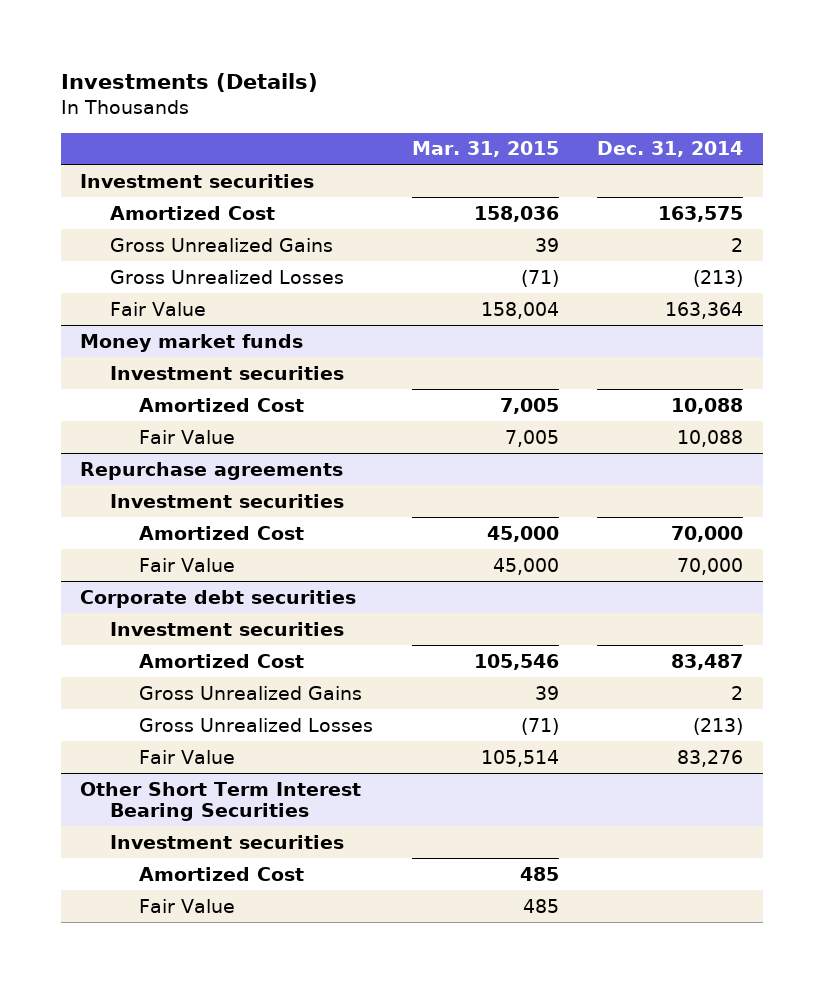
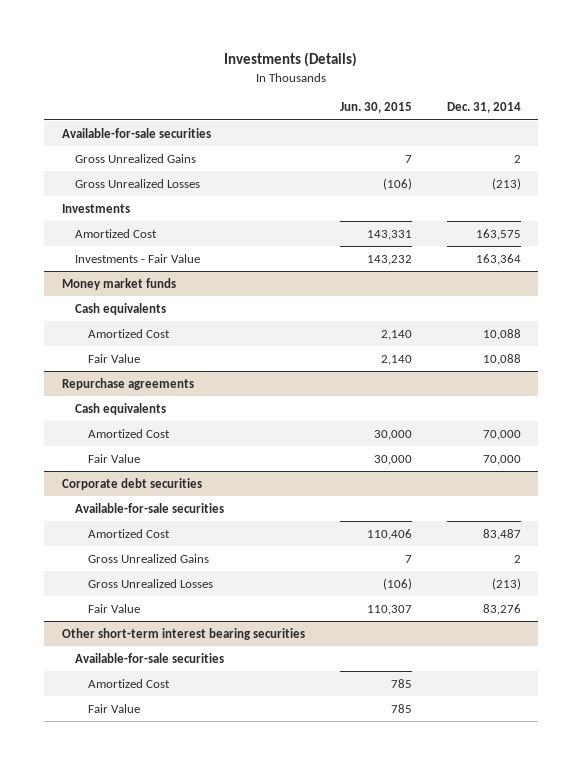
[411,141,559,158] Mar. 31, 2015 -> none
none -> [339,102,412,114] Jun. 30, 2015
[80,173,315,188] Investment securities -> [61,127,211,138] Available-for-sale securities
none -> [61,203,130,213] Investments
[109,205,275,220] Amortized Cost -> [75,228,158,238] Amortized Cost
[109,301,206,316] Fair Value -> [75,253,201,263] Investments - Fair Value
[109,365,344,380] Investment securities -> none
none -> [75,302,167,315] Cash equivalents
[109,493,344,508] Investment securities -> none
none -> [75,402,167,415] Cash equivalents
[109,621,344,636] Investment securities -> [75,502,225,513] Available-for-sale securities
[80,781,362,821] Other Short Term Interest Bearing Securities -> [61,627,305,640] Other short-term interest bearing securities
[109,834,344,849] Investment securities -> [75,652,225,663] Available-for-sale securities

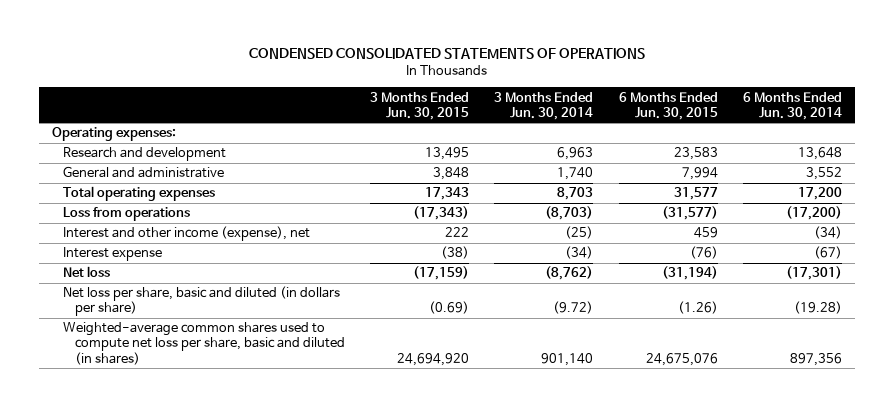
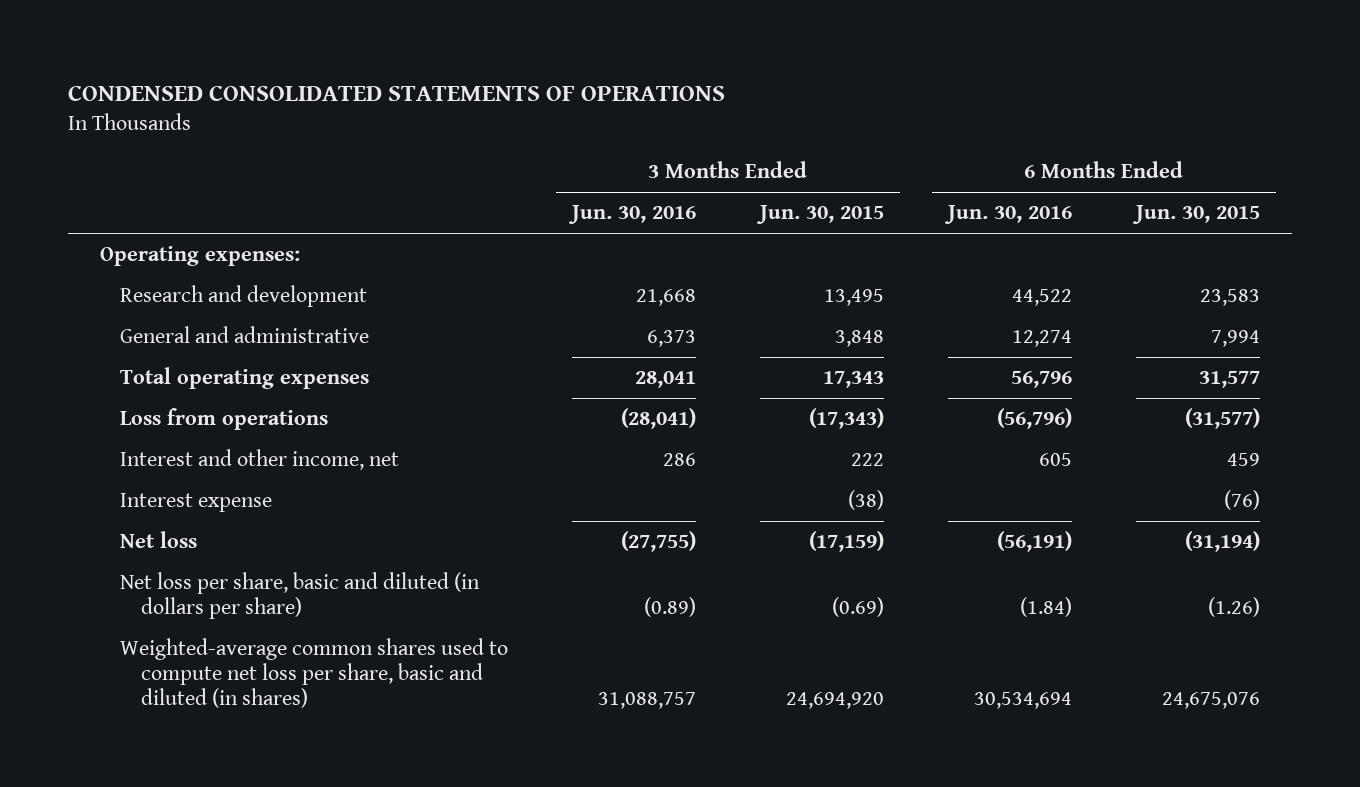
[494,91,594,120] 3 Months Ended Jun. 30, 2014 -> none
[742,91,842,120] 6 Months Ended Jun. 30, 2014 -> none
none -> [568,205,697,225] Jun. 30, 2016
none -> [943,205,1072,225] Jun. 30, 2016
[63,226,311,242] Interest and other income (expense), net -> [120,449,400,471] Interest and other income, net

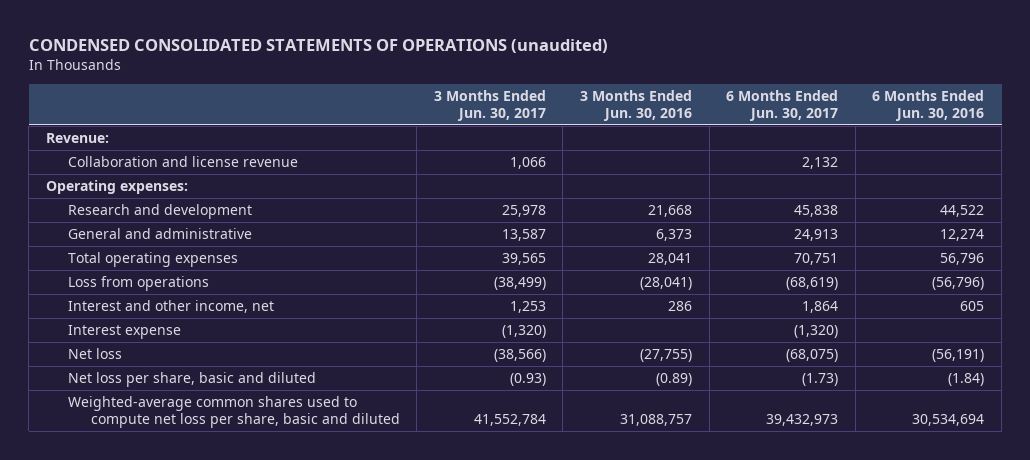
[67,84,725,101] CONDENSED CONSOLIDATED STATEMENTS OF OPERATIONS -> [28,38,608,53] CONDENSED CONSOLIDATED STATEMENTS OF OPERATIONS (unaudited)
[755,205,884,225] Jun. 30, 2015 -> none
[1131,205,1260,225] Jun. 30, 2015 -> none
none -> [433,89,546,121] 3 Months Ended Jun. 30, 2017
none -> [726,89,839,121] 6 Months Ended Jun. 30, 2017
none -> [45,132,109,143] Revenue:
none -> [68,155,299,167] Collaboration and license revenue
[120,572,481,619] Net loss per share, basic and diluted (in dollars per share) -> [68,371,317,387] Net loss per share, basic and diluted
[120,638,509,708] Weighted-average common shares used to compute net loss per share, basic and diluted (in shares) -> [68,395,400,428] Weighted-average common shares used to compute net loss per share, basic and diluted

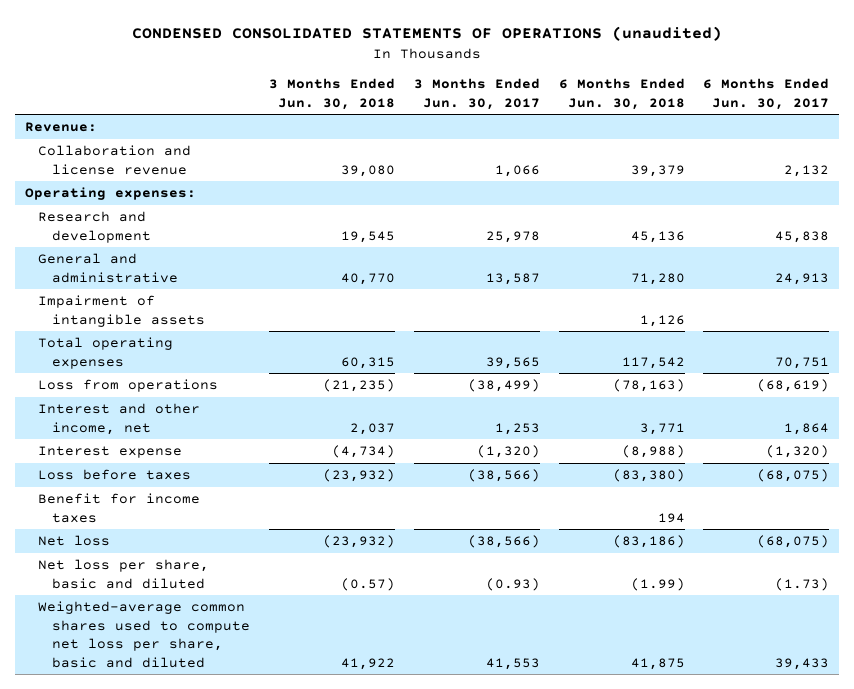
[580,89,693,121] 3 Months Ended Jun. 30, 2016 -> none
[872,89,985,121] 6 Months Ended Jun. 30, 2016 -> none
none -> [268,78,395,110] 3 Months Ended Jun. 30, 2018
none -> [558,78,685,110] 6 Months Ended Jun. 30, 2018
none -> [38,295,206,327] Impairment of intangible assets
none -> [38,469,192,481] Loss before taxes
none -> [38,493,201,523] Benefit for income taxes
[473,413,546,426] 41,552,784 -> [485,657,540,670] 41,553
[766,413,839,426] 39,432,973 -> [775,657,830,670] 39,433

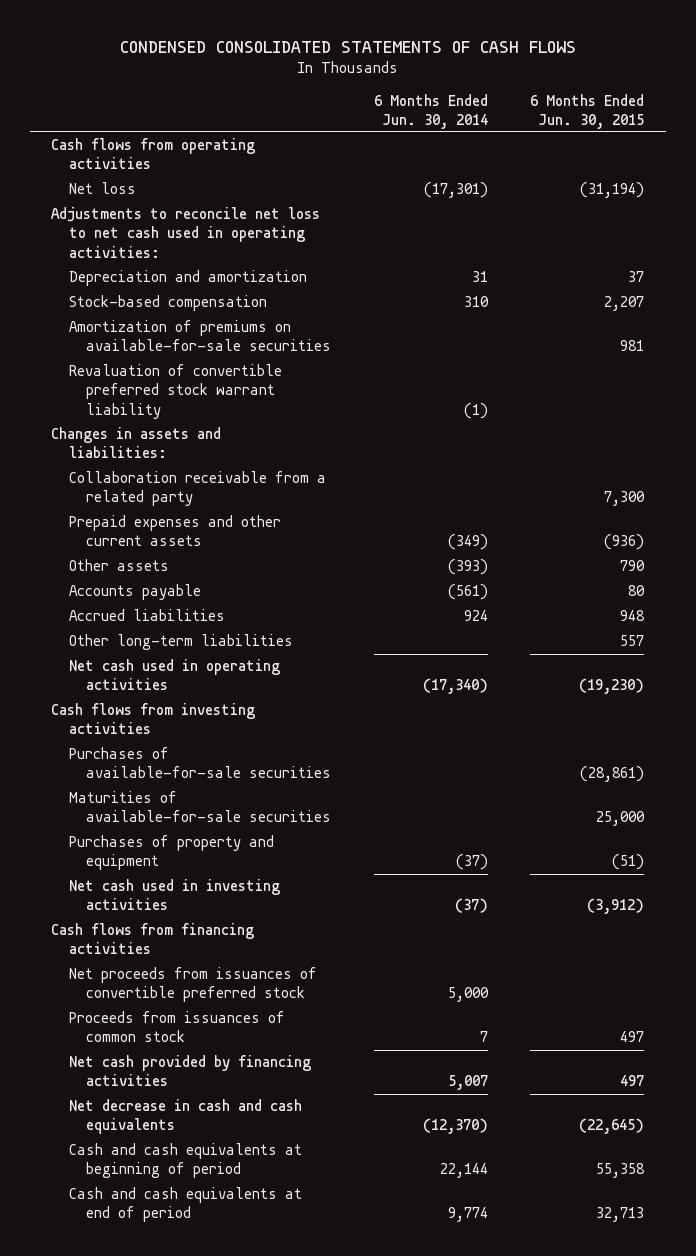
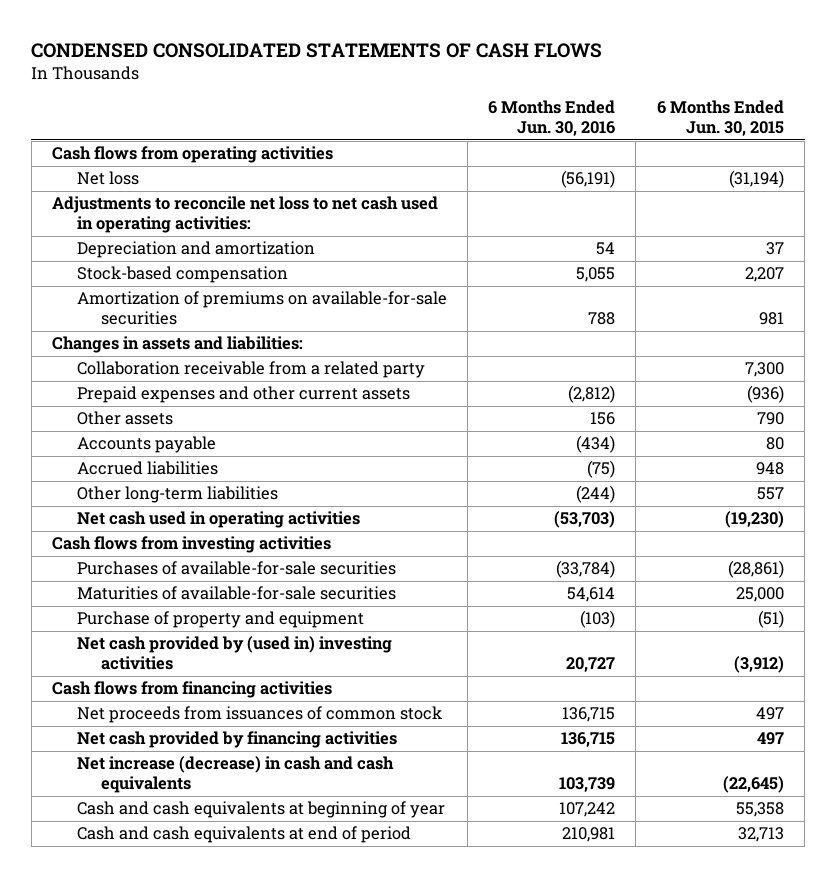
[373,93,488,129] 6 Months Ended Jun. 30, 2014 -> none
none -> [488,100,616,137] 6 Months Ended Jun. 30, 2016
[68,364,282,419] Revaluation of convertible preferred stock warrant liability -> none
[68,835,274,871] Purchases of property and equipment -> [76,611,364,629] Purchase of property and equipment
[68,879,280,911] Net cash used in investing activities -> [76,636,392,671] Net cash provided by (used in) investing activities
[68,967,317,1003] Net proceeds from issuances of convertible preferred stock -> none
[68,1011,285,1043] Proceeds from issuances of common stock -> [76,706,443,724] Net proceeds from issuances of common stock
[68,1099,302,1135] Net decrease in cash and cash equivalents -> [76,756,394,794] Net increase (decrease) in cash and cash equivalents
[68,1143,302,1179] Cash and cash equivalents at beginning of period -> [76,801,445,819] Cash and cash equivalents at beginning of year

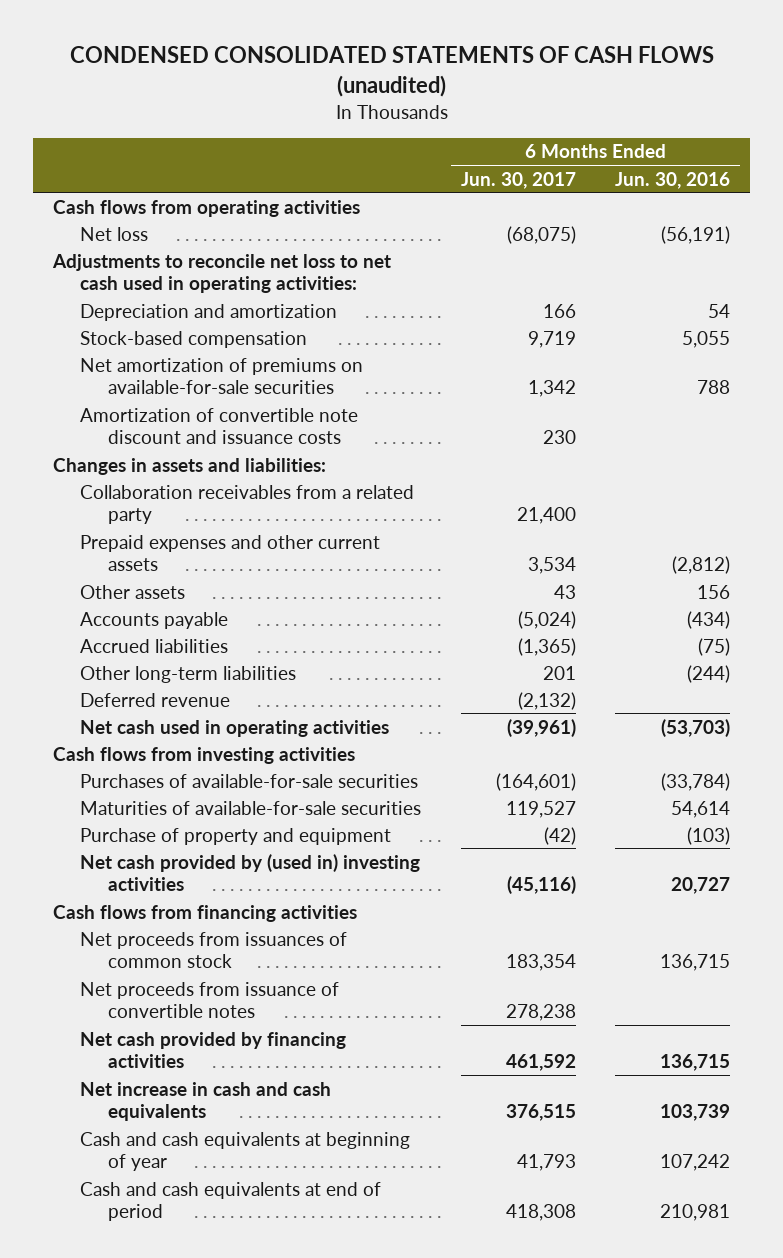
[31,42,603,58] CONDENSED CONSOLIDATED STATEMENTS OF CASH FLOWS -> [69,45,714,97] CONDENSED CONSOLIDATED STATEMENTS OF CASH FLOWS (unaudited)
[656,100,784,137] 6 Months Ended Jun. 30, 2015 -> none
none -> [460,171,576,189] Jun. 30, 2017
[76,291,447,326] Amortization of premiums on available-for-sale securities -> [80,357,364,395] Net amortization of premiums on available-for-sale securities
none -> [80,407,359,445] Amortization of convertible note discount and issuance costs
[76,361,425,379] Collaboration receivable from a related party -> [80,484,415,525] Collaboration receivables from a related party
none -> [80,692,231,707] Deferred revenue
none -> [80,981,340,1019] Net proceeds from issuance of convertible notes
[76,756,394,794] Net increase (decrease) in cash and cash equivalents -> [80,1081,332,1122] Net increase in cash and cash equivalents

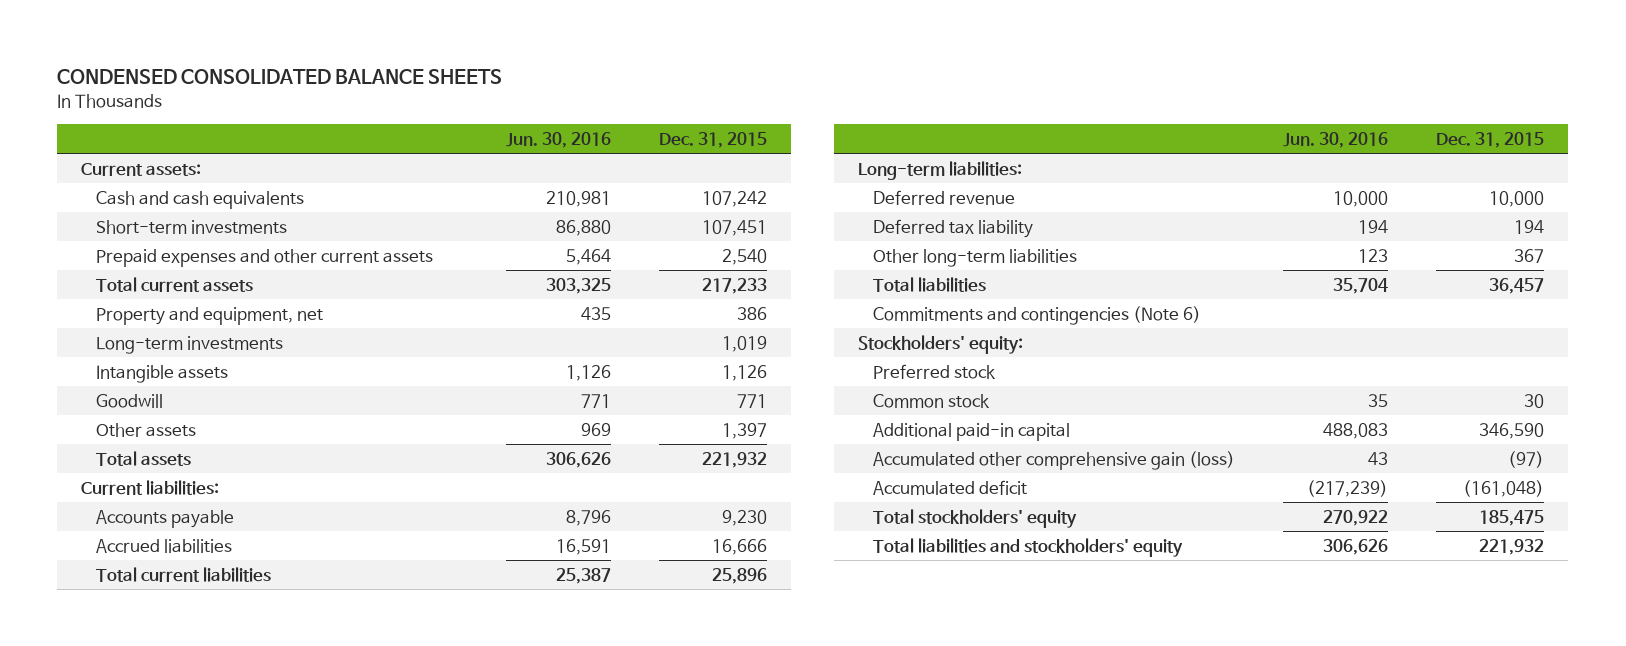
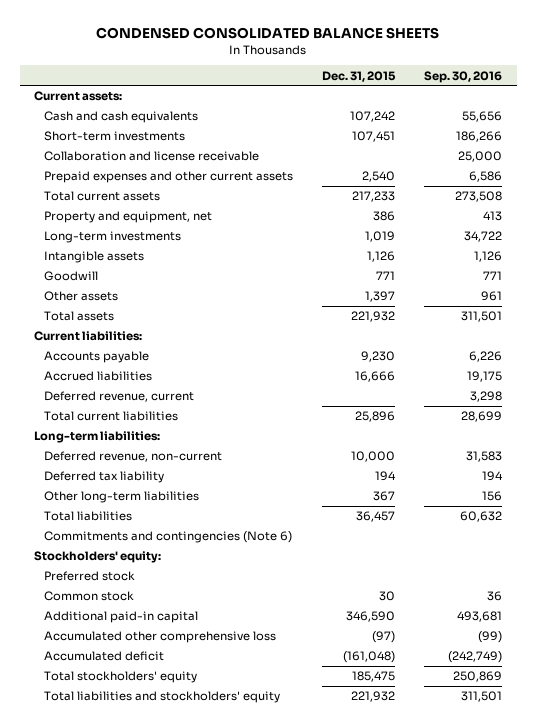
[505,132,611,149] Jun. 30, 2016 -> none
none -> [424,70,503,83] Sep. 30, 2016
none -> [43,151,259,162] Collaboration and license receivable
none -> [43,391,194,403] Deferred revenue, current
[872,189,1015,205] Deferred revenue -> [43,451,222,463] Deferred revenue, non-current
[872,450,1235,470] Accumulated other comprehensive gain (loss) -> [43,631,276,644] Accumulated other comprehensive loss

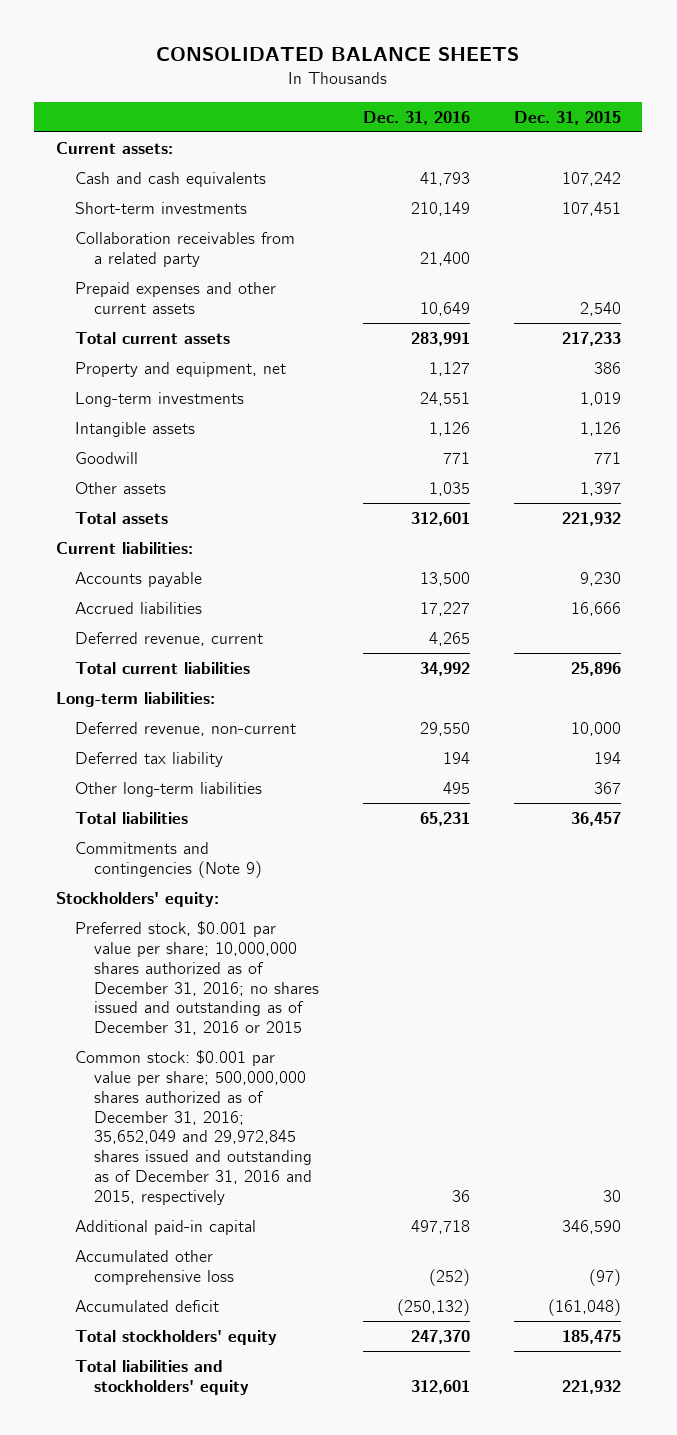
[96,26,440,39] CONDENSED CONSOLIDATED BALANCE SHEETS -> [156,47,520,62] CONSOLIDATED BALANCE SHEETS
[424,70,503,83] Sep. 30, 2016 -> none
none -> [362,110,470,125] Dec. 31, 2016
[43,151,259,162] Collaboration and license receivable -> none
none -> [75,232,296,267] Collaboration receivables from a related party
[43,531,292,544] Commitments and contingencies (Note 6) -> [75,842,262,878] Commitments and contingencies (Note 9)
[43,571,135,582] Preferred stock -> [75,921,319,1036] Preferred stock, $0.001 par value per share; 10,000,000 shares authorized as of December 31, 2016; no shares issued and outstanding as of December 31, 2016 or 2015
[43,591,134,602] Common stock -> [75,1050,312,1205] Common stock: $0.001 par value per share; 500,000,000 shares authorized as of December 31, 2016; 35,652,049 and 29,972,845 shares issued and outstanding as of December 31, 2016 and 2015, respectively

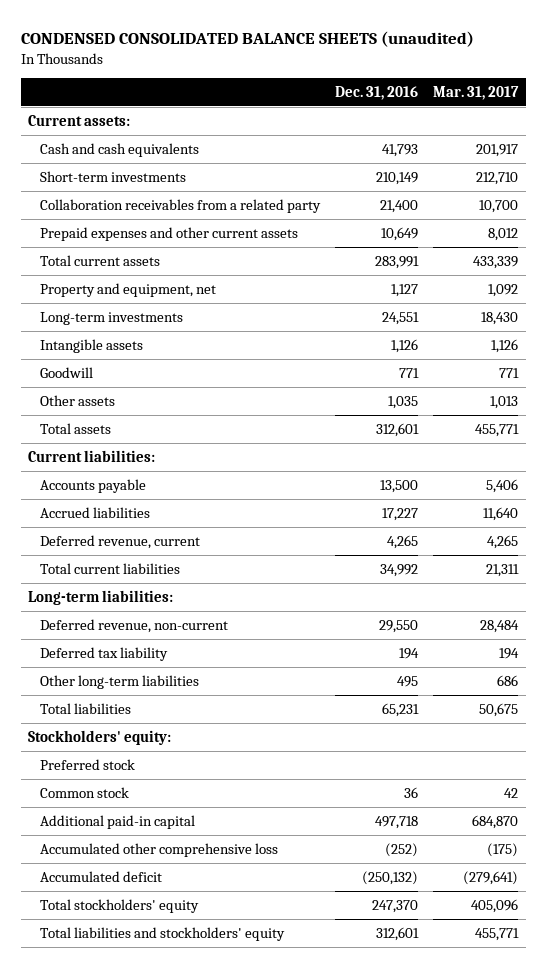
[156,47,520,62] CONSOLIDATED BALANCE SHEETS -> [20,30,474,47] CONDENSED CONSOLIDATED BALANCE SHEETS (unaudited)
[513,110,621,125] Dec. 31, 2015 -> none
none -> [433,86,520,101] Mar. 31, 2017
[75,842,262,878] Commitments and contingencies (Note 9) -> none
[75,921,319,1036] Preferred stock, $0.001 par value per share; 10,000,000 shares authorized as of December 31, 2016; no shares issued and outstanding as of December 31, 2016 or 2015 -> [39,758,135,770] Preferred stock
[75,1050,312,1205] Common stock: $0.001 par value per share; 500,000,000 shares authorized as of December 31, 2016; 35,652,049 and 29,972,845 shares issued and outstanding as of December 31, 2016 and 2015, respectively -> [39,786,129,798] Common stock

